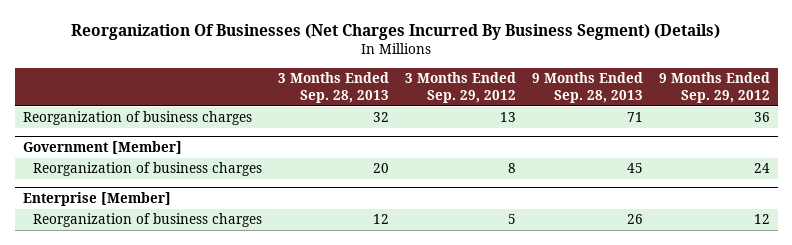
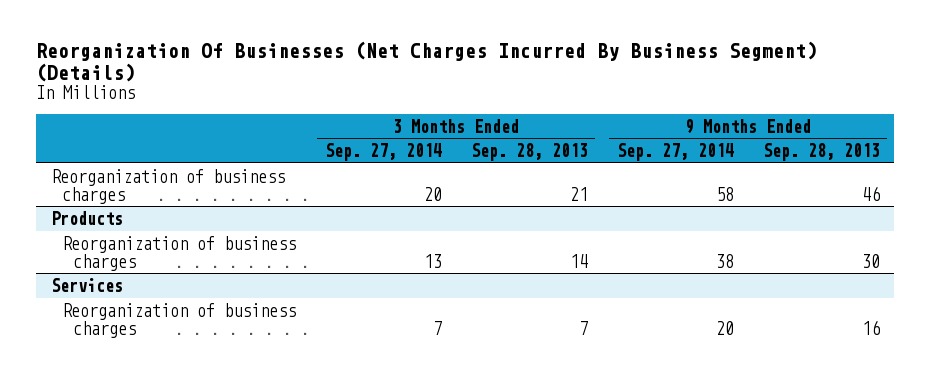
[404,72,516,104] 3 Months Ended Sep. 29, 2012 -> none
[658,72,770,104] 9 Months Ended Sep. 29, 2012 -> none
none -> [324,143,442,162] Sep. 27, 2014
none -> [616,143,734,162] Sep. 27, 2014
[22,140,182,154] Government [Member] -> none
[22,191,171,206] Enterprise [Member] -> none
[372,112,389,123] 32 -> [569,186,588,201] 21
[626,112,643,123] 71 -> [861,185,880,201] 46
none -> [50,210,123,225] Products
[372,163,389,174] 20 -> [569,253,588,268] 14
[626,163,643,174] 45 -> [861,253,880,268] 30
none -> [50,277,123,292] Services
[372,214,389,225] 12 -> [578,320,588,335] 7
[626,214,643,225] 26 -> [861,319,880,335] 16

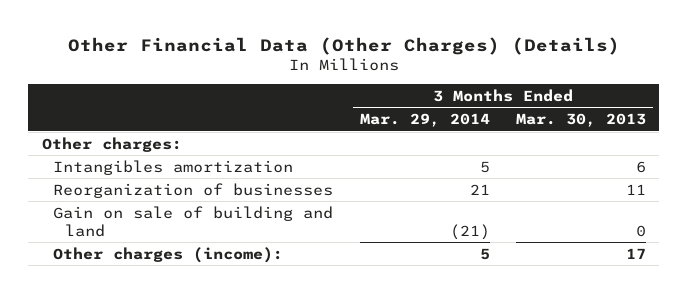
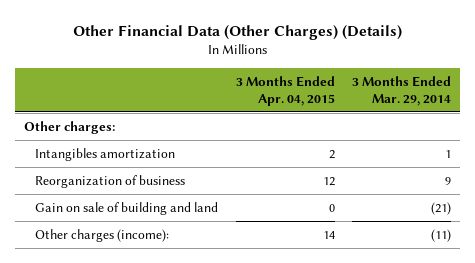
[516,113,647,128] Mar. 30, 2013 -> none
none -> [235,75,335,106] 3 Months Ended Apr. 04, 2015
[479,160,490,173] 5 -> [445,150,452,159] 1
[53,182,334,198] Reorganization of businesses -> [35,175,186,189] Reorganization of business
[469,183,490,195] 21 -> [445,177,452,186] 9
[479,247,490,260] 5 -> [431,229,452,243] (11)

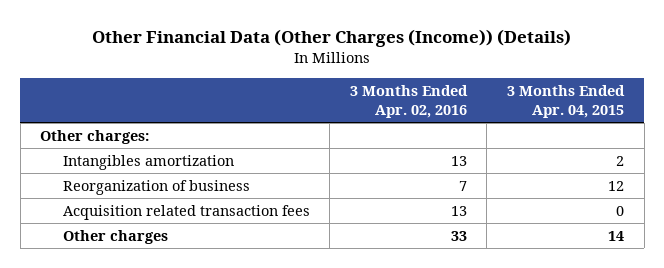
[72,24,402,40] Other Financial Data (Other Charges) (Details) -> [92,29,572,48] Other Financial Data (Other Charges (Income)) (Details)
[352,75,452,106] 3 Months Ended Mar. 29, 2014 -> none
none -> [349,84,468,118] 3 Months Ended Apr. 02, 2016
[35,202,219,216] Gain on sale of building and land -> none
none -> [62,205,310,221] Acquisition related transaction fees
[35,229,170,243] Other charges (income): -> [62,230,168,245] Other charges

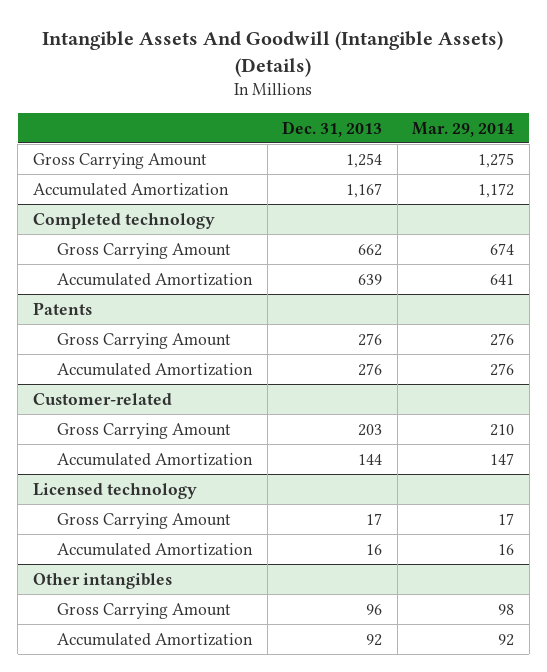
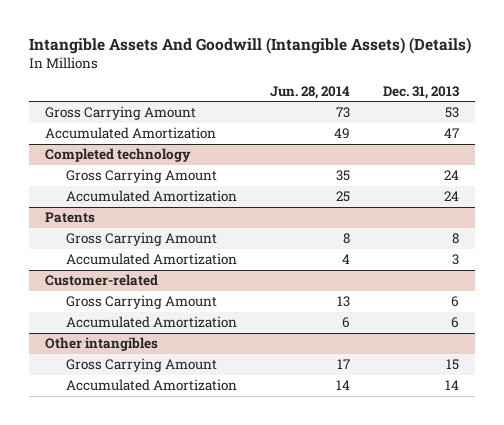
[412,121,515,137] Mar. 29, 2014 -> none
none -> [270,86,351,100] Jun. 28, 2014
[346,152,383,168] 1,254 -> [444,107,459,119] 53
[346,182,383,198] 1,167 -> [443,128,459,139] 47
[358,243,383,256] 662 -> [443,170,459,181] 24
[358,273,383,285] 639 -> [443,191,459,202] 24
[358,332,383,346] 276 -> [451,233,459,245] 8
[358,362,383,376] 276 -> [451,254,459,266] 3
[32,482,197,499] Licensed technology -> none
[57,512,232,529] Gross Carrying Amount -> none
[57,542,254,556] Accumulated Amortization -> none
[358,423,383,436] 203 -> [450,296,459,308] 6
[358,453,383,465] 144 -> [450,317,459,329] 6
[366,603,383,615] 96 -> [445,359,459,371] 15
[366,633,383,646] 92 -> [444,380,459,391] 14

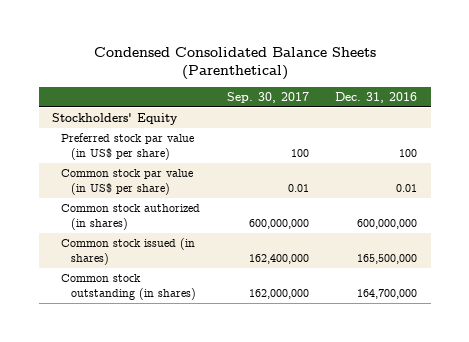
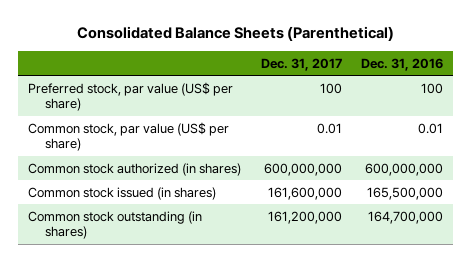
[93,46,376,80] Condensed Consolidated Balance Sheets (Parenthetical) -> [76,26,394,42] Consolidated Balance Sheets (Parenthetical)
[226,91,309,103] Sep. 30, 2017 -> none
none -> [260,57,342,71] Dec. 31, 2017
[51,113,178,126] Stockholders' Equity -> none
[61,133,195,160] Preferred stock par value (in US$ per share) -> [27,81,233,112] Preferred stock, par value (US$ per share)
[61,169,194,195] Common stock par value (in US$ per share) -> [27,121,229,152] Common stock, par value (US$ per share)

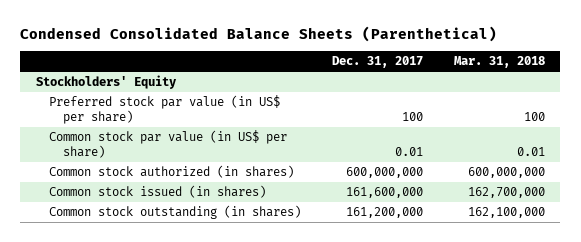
[76,26,394,42] Consolidated Balance Sheets (Parenthetical) -> [20,26,498,43] Condensed Consolidated Balance Sheets (Parenthetical)
[361,57,444,71] Dec. 31, 2016 -> none
none -> [453,56,545,69] Mar. 31, 2018
none -> [35,75,177,90] Stockholders' Equity
[27,81,233,112] Preferred stock, par value (US$ per share) -> [49,95,281,125] Preferred stock par value (in US$ per share)
[27,121,229,152] Common stock, par value (US$ per share) -> [49,130,288,159] Common stock par value (in US$ per share)

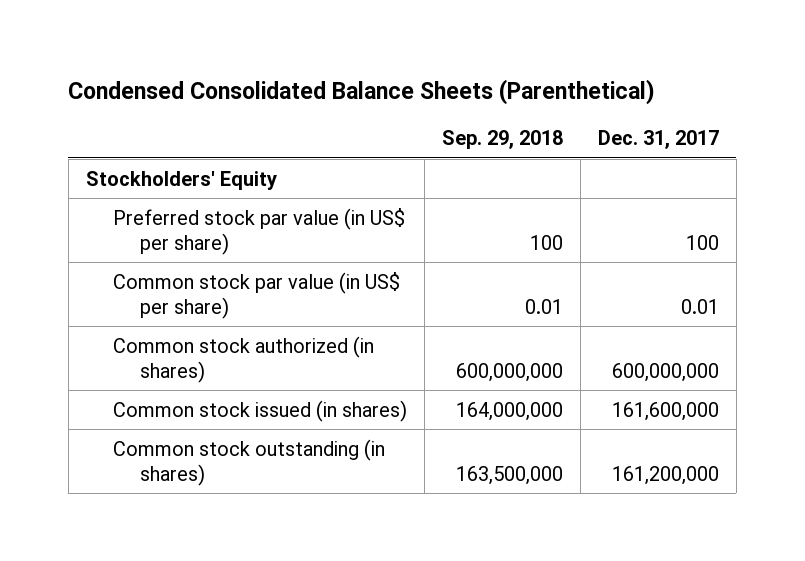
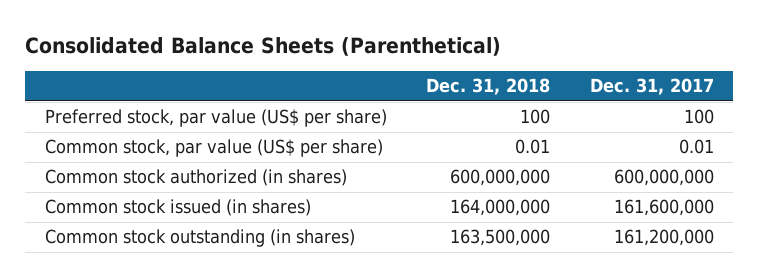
[68,79,656,106] Condensed Consolidated Balance Sheets (Parenthetical) -> [25,37,502,57] Consolidated Balance Sheets (Parenthetical)
[441,130,563,150] Sep. 29, 2018 -> none
none -> [426,78,551,96] Dec. 31, 2018
[85,170,277,190] Stockholders' Equity -> none
[113,207,406,255] Preferred stock par value (in US$ per share) -> [45,109,388,128] Preferred stock, par value (US$ per share)
[113,271,401,319] Common stock par value (in US$ per share) -> [45,139,384,158] Common stock, par value (US$ per share)

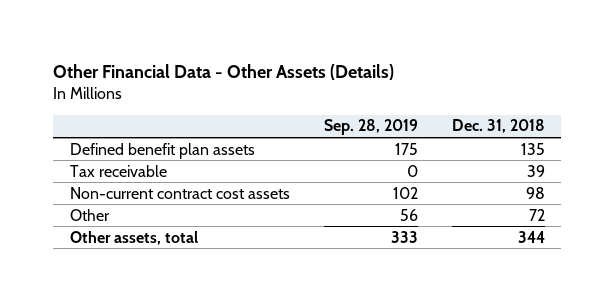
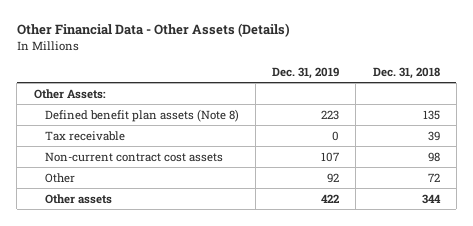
[323,119,418,136] Sep. 28, 2019 -> none
none -> [272,66,340,79] Dec. 31, 2019
none -> [33,88,106,99] Other Assets:
[70,142,256,159] Defined benefit plan assets -> [44,108,239,122] Defined benefit plan assets (Note 8)
[70,230,199,245] Other assets, total -> [44,193,112,204] Other assets

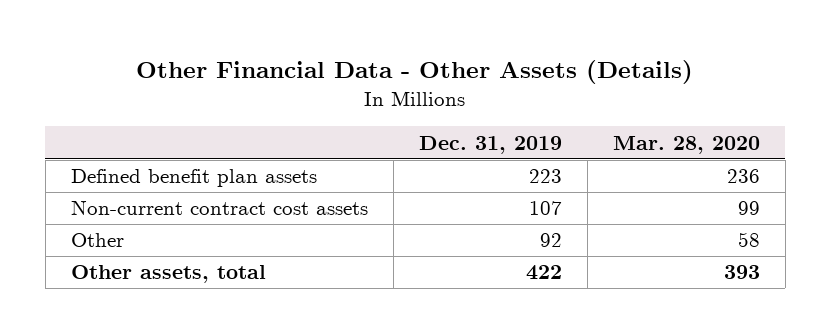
[372,66,440,79] Dec. 31, 2018 -> none
none -> [612,135,760,154] Mar. 28, 2020
[33,88,106,99] Other Assets: -> none
[44,130,125,141] Tax receivable -> none
[44,108,239,122] Defined benefit plan assets (Note 8) -> [70,169,317,188] Defined benefit plan assets
[44,193,112,204] Other assets -> [70,265,266,284] Other assets, total

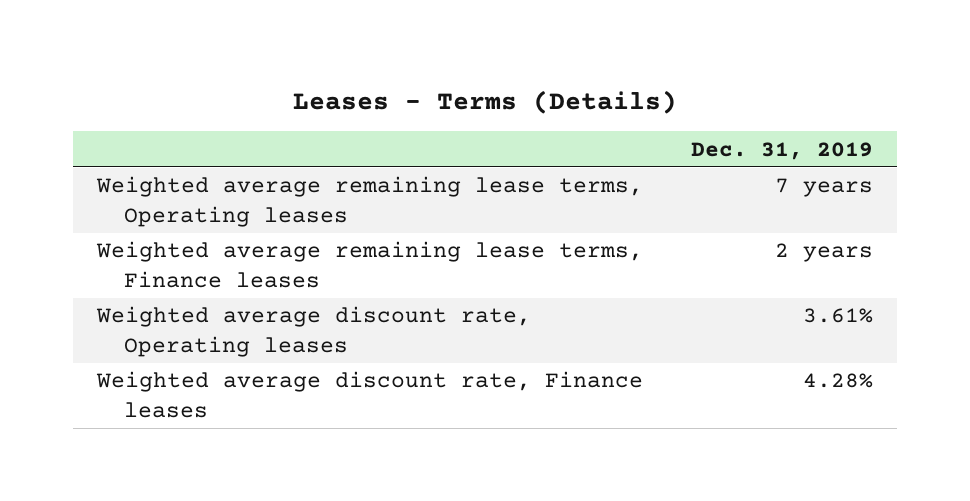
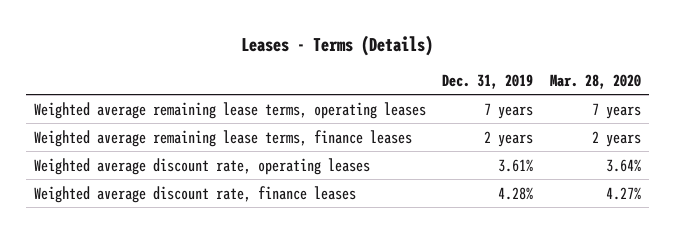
none -> [549,74,641,90] Mar. 28, 2020
[96,176,644,227] Weighted average remaining lease terms, Operating leases -> [33,101,426,119] Weighted average remaining lease terms, operating leases
[96,241,644,288] Weighted average remaining lease terms, Finance leases -> [33,129,412,147] Weighted average remaining lease terms, finance leases
[96,306,532,357] Weighted average discount rate, Operating leases -> [33,157,370,175] Weighted average discount rate, operating leases
[96,371,644,418] Weighted average discount rate, Finance leases -> [33,185,356,203] Weighted average discount rate, finance leases

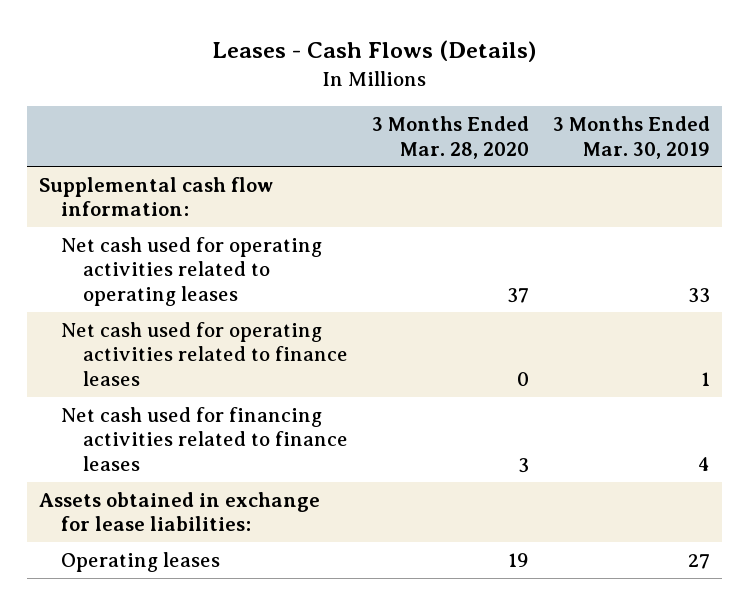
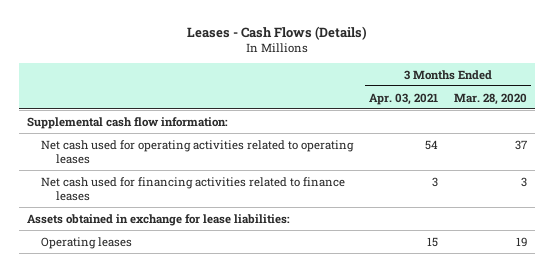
[553,116,711,159] 3 Months Ended Mar. 30, 2019 -> none
none -> [369,92,439,105] Apr. 03, 2021
[60,321,348,386] Net cash used for operating activities related to finance leases -> none

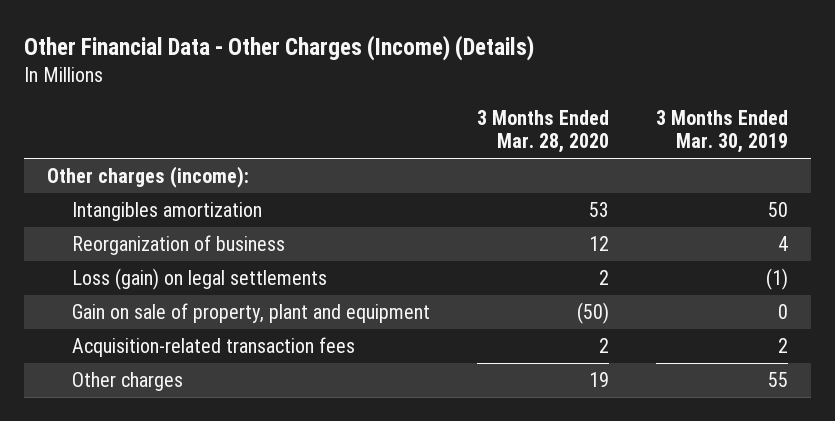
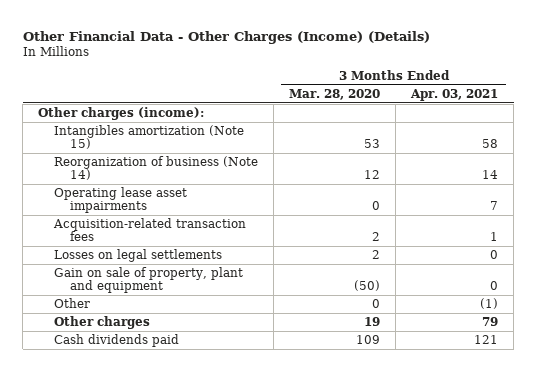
[655,110,788,154] 3 Months Ended Mar. 30, 2019 -> none
none -> [410,88,499,101] Apr. 03, 2021
[72,267,328,290] Loss (gain) on legal settlements -> none
[72,201,263,221] Intangibles amortization -> [54,124,245,150] Intangibles amortization (Note 15)
[72,234,286,255] Reorganization of business -> [54,155,259,181] Reorganization of business (Note 14)
none -> [54,186,188,214] Operating lease asset impairments
none -> [54,248,223,262] Losses on legal settlements
[72,302,431,323] Gain on sale of property, plant and equipment -> [54,266,244,294] Gain on sale of property, plant and equipment
none -> [54,297,91,308] Other
none -> [54,333,180,347] Cash dividends paid

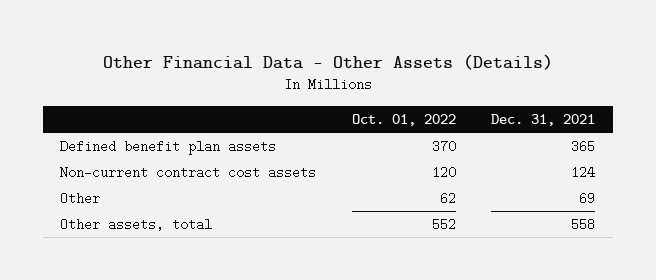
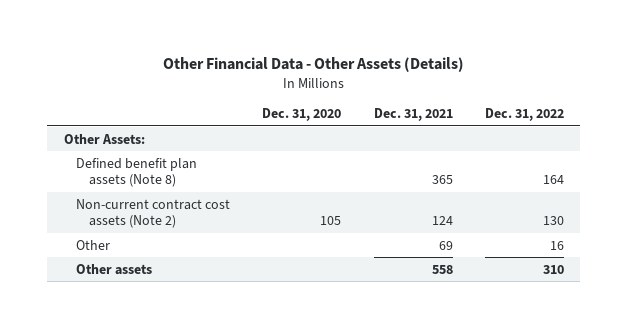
[351,113,456,126] Oct. 01, 2022 -> none
none -> [262,108,342,122] Dec. 31, 2020
none -> [484,108,564,122] Dec. 31, 2022
none -> [63,133,145,144] Other Assets:
[60,140,277,156] Defined benefit plan assets -> [76,157,198,187] Defined benefit plan assets (Note 8)
[60,166,317,180] Non-current contract cost assets -> [76,198,231,228] Non-current contract cost assets (Note 2)
[60,218,213,232] Other assets, total -> [76,263,153,275] Other assets

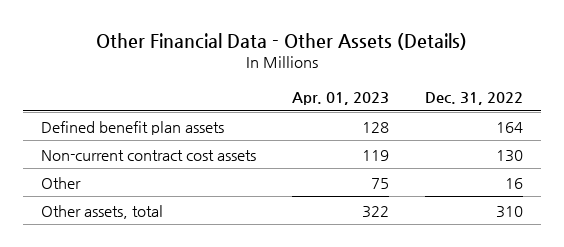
[262,108,342,122] Dec. 31, 2020 -> none
[373,108,453,122] Dec. 31, 2021 -> none
none -> [291,91,389,105] Apr. 01, 2023
[63,133,145,144] Other Assets: -> none
[76,157,198,187] Defined benefit plan assets (Note 8) -> [40,120,224,135] Defined benefit plan assets
[76,198,231,228] Non-current contract cost assets (Note 2) -> [40,149,256,161] Non-current contract cost assets
[76,263,153,275] Other assets -> [40,204,163,219] Other assets, total

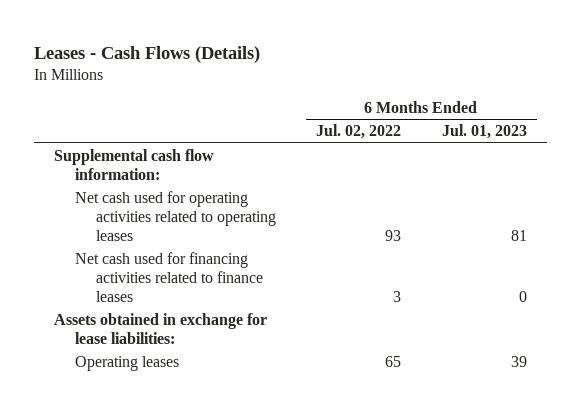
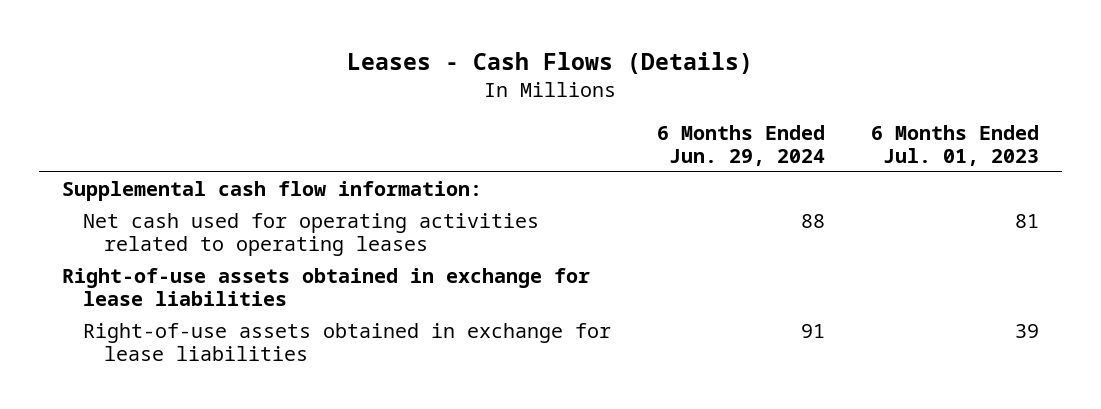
[316,124,402,140] Jul. 02, 2022 -> none
none -> [656,124,825,166] 6 Months Ended Jun. 29, 2024
[74,251,263,303] Net cash used for financing activities related to finance leases -> none
[53,312,267,344] Assets obtained in exchange for lease liabilities: -> [61,268,590,307] Right-of-use assets obtained in exchange for lease liabilities
[74,355,179,371] Operating leases -> [82,323,611,362] Right-of-use assets obtained in exchange for lease liabilities

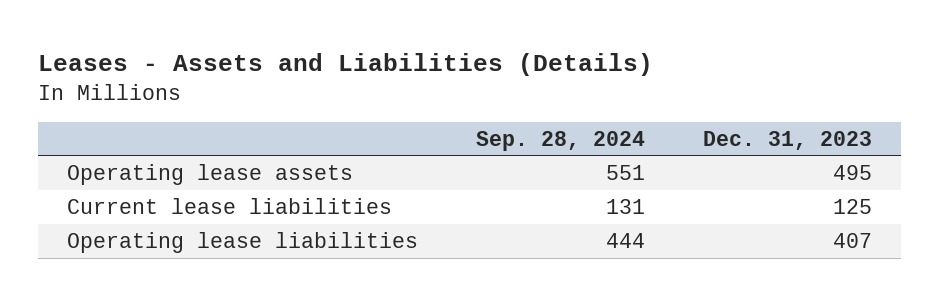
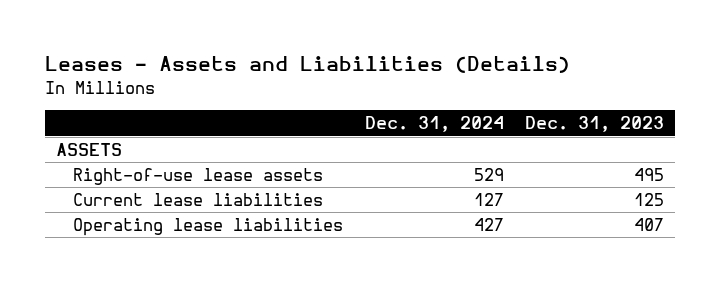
[475,130,645,151] Sep. 28, 2024 -> none
none -> [364,116,504,133] Dec. 31, 2024
none -> [56,142,123,156] ASSETS
[67,163,354,185] Operating lease assets -> [73,167,324,185] Right-of-use lease assets

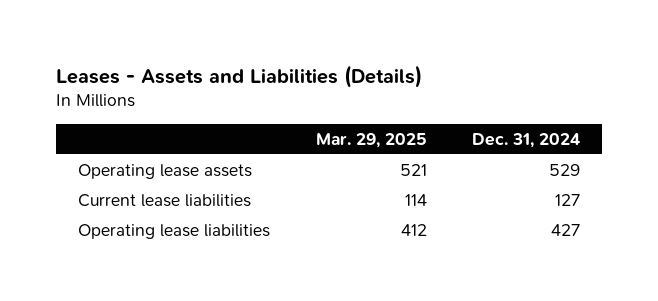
[525,116,665,133] Dec. 31, 2023 -> none
none -> [315,132,427,148] Mar. 29, 2025
[56,142,123,156] ASSETS -> none
[73,167,324,185] Right-of-use lease assets -> [78,163,253,179] Operating lease assets

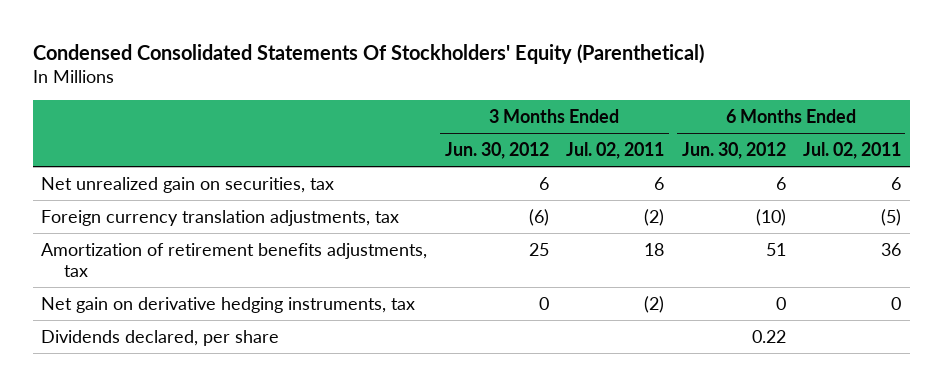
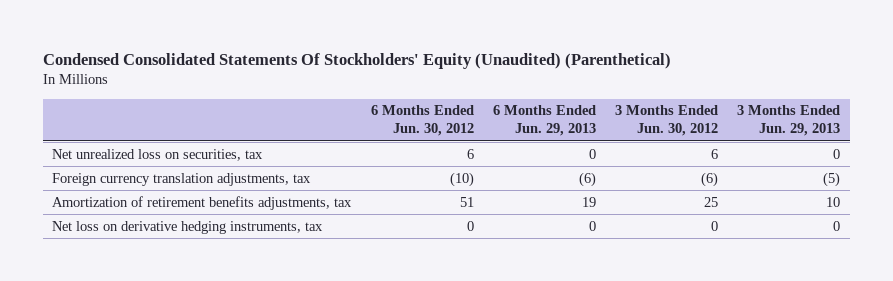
[32,43,704,64] Condensed Consolidated Statements Of Stockholders' Equity (Parenthetical) -> [42,52,671,69] Condensed Consolidated Statements Of Stockholders' Equity (Unaudited) (Parenthetical)
[566,141,665,159] Jul. 02, 2011 -> none
[802,141,901,159] Jul. 02, 2011 -> none
none -> [492,105,596,137] 6 Months Ended Jun. 29, 2013
none -> [737,105,841,137] 3 Months Ended Jun. 29, 2013
[41,176,335,193] Net unrealized gain on securities, tax -> [52,148,264,161] Net unrealized loss on securities, tax
[41,329,280,346] Dividends declared, per share -> none
[41,296,416,313] Net gain on derivative hedging instruments, tax -> [52,220,324,234] Net loss on derivative hedging instruments, tax

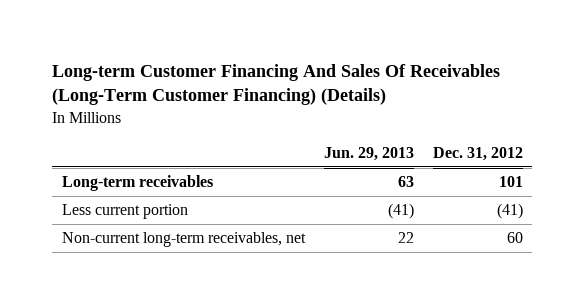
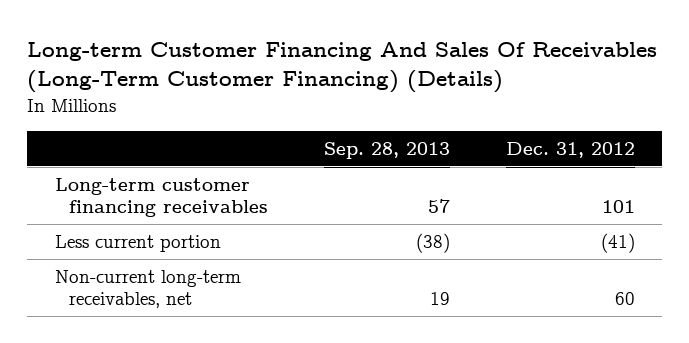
[323,146,414,161] Jun. 29, 2013 -> none
none -> [323,142,450,160] Sep. 28, 2013
[61,175,213,192] Long-term receivables -> [54,177,269,218] Long-term customer financing receivables

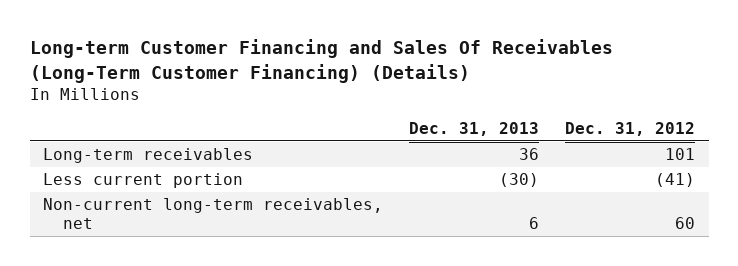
[26,41,657,94] Long-term Customer Financing And Sales Of Receivables (Long-Term Customer Financing) (Details) -> [29,39,613,83] Long-term Customer Financing and Sales Of Receivables (Long-Term Customer Financing) (Details)
[323,142,450,160] Sep. 28, 2013 -> none
none -> [409,122,540,137] Dec. 31, 2013
[54,177,269,218] Long-term customer financing receivables -> [42,148,253,164] Long-term receivables

